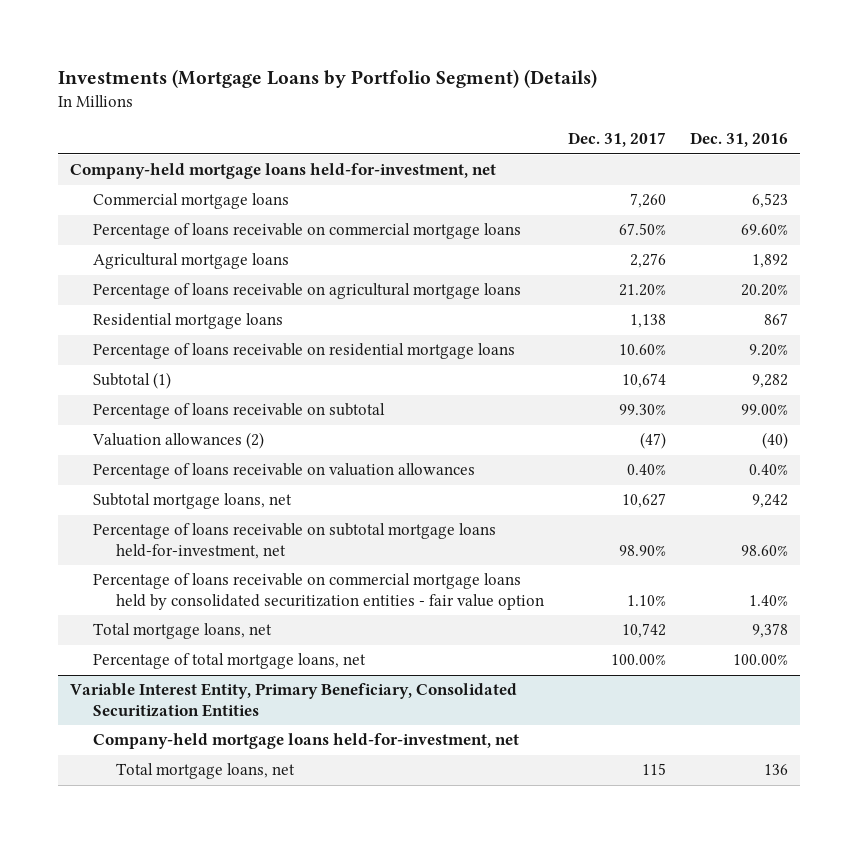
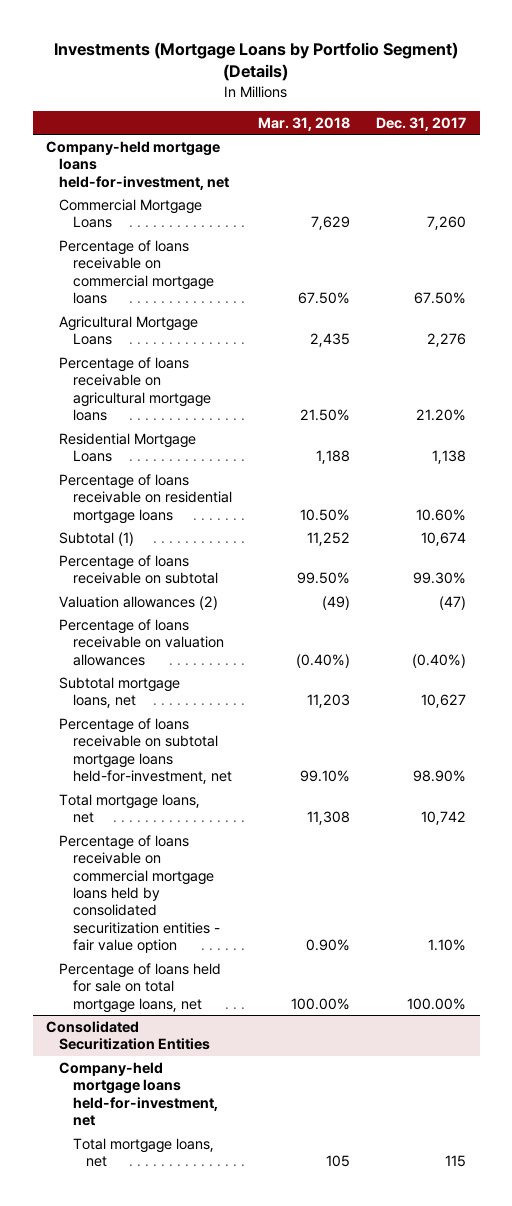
[689,132,788,148] Dec. 31, 2016 -> none
none -> [258,116,351,131] Mar. 31, 2018
[92,193,289,210] Commercial mortgage loans -> [59,198,203,229] Commercial Mortgage Loans
[92,253,289,270] Agricultural mortgage loans -> [59,315,199,346] Agricultural Mortgage Loans
[92,313,283,330] Residential mortgage loans -> [59,432,197,463] Residential Mortgage Loans
[626,464,666,476] 0.40% -> [412,653,467,668] (0.40%)
[92,573,544,610] Percentage of loans receivable on commercial mortgage loans held by consolidated securitization entities - fair value option -> [59,834,220,954] Percentage of loans receivable on commercial mortgage loans held by consolidated securitization entities - fair value option
[92,653,366,670] Percentage of total mortgage loans, net -> [59,962,222,1013] Percentage of loans held for sale on total mortgage loans, net
[70,683,518,717] Variable Interest Entity, Primary Beneficiary, Consolidated Securitization Entities -> [46,1020,211,1051] Consolidated Securitization Entities

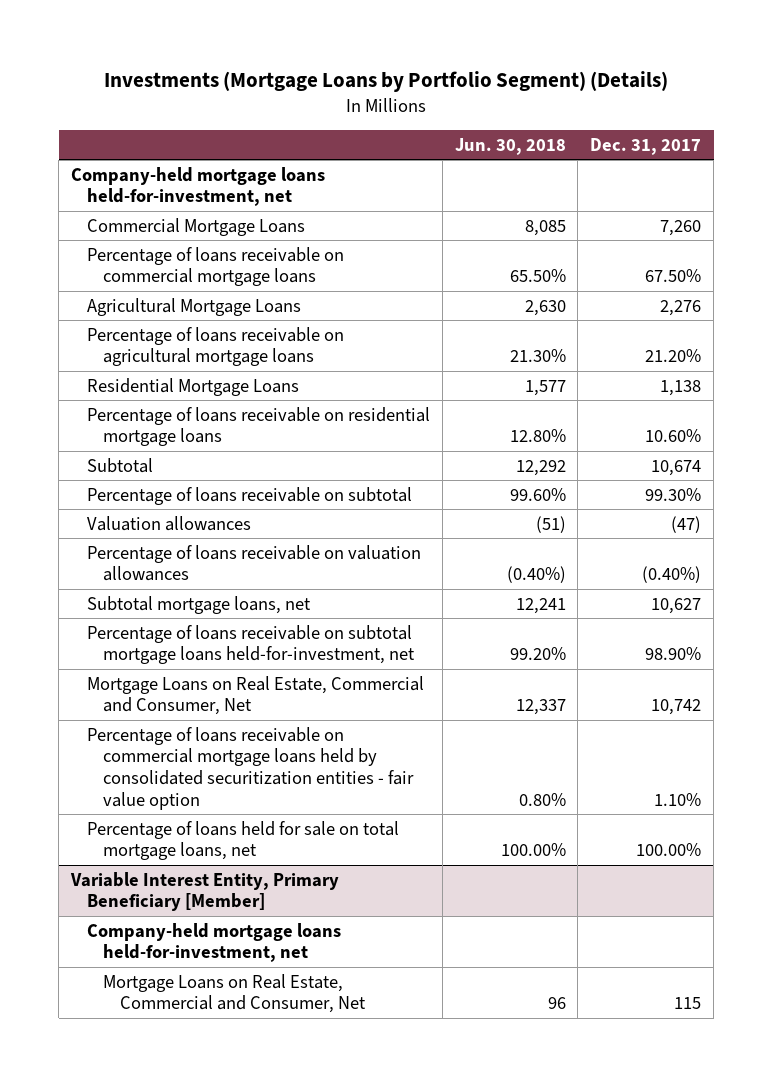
[258,116,351,131] Mar. 31, 2018 -> none
none -> [454,137,566,155] Jun. 30, 2018
[59,531,135,546] Subtotal (1) -> [87,457,154,473] Subtotal
[59,595,219,610] Valuation allowances (2) -> [87,515,252,531] Valuation allowances
[59,793,201,824] Total mortgage loans, net -> [87,675,425,716] Mortgage Loans on Real Estate, Commercial and Consumer, Net
[46,1020,211,1051] Consolidated Securitization Entities -> none
none -> [69,871,339,912] Variable Interest Entity, Primary Beneficiary [Member]
[72,1137,214,1168] Total mortgage loans, net -> [103,973,366,1014] Mortgage Loans on Real Estate, Commercial and Consumer, Net

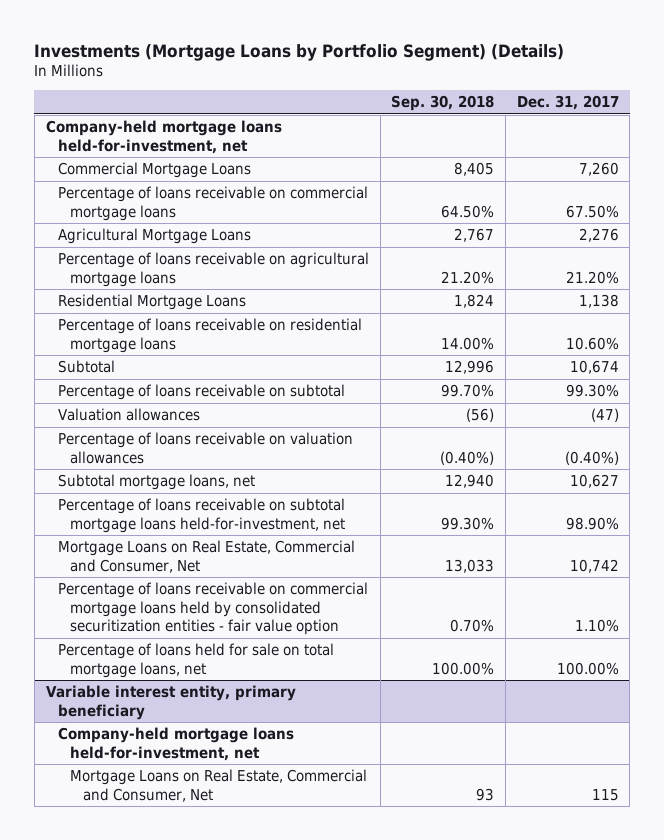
[454,137,566,155] Jun. 30, 2018 -> none
none -> [391,95,495,112] Sep. 30, 2018
[69,871,339,912] Variable Interest Entity, Primary Beneficiary [Member] -> [45,685,296,720] Variable interest entity, primary beneficiary

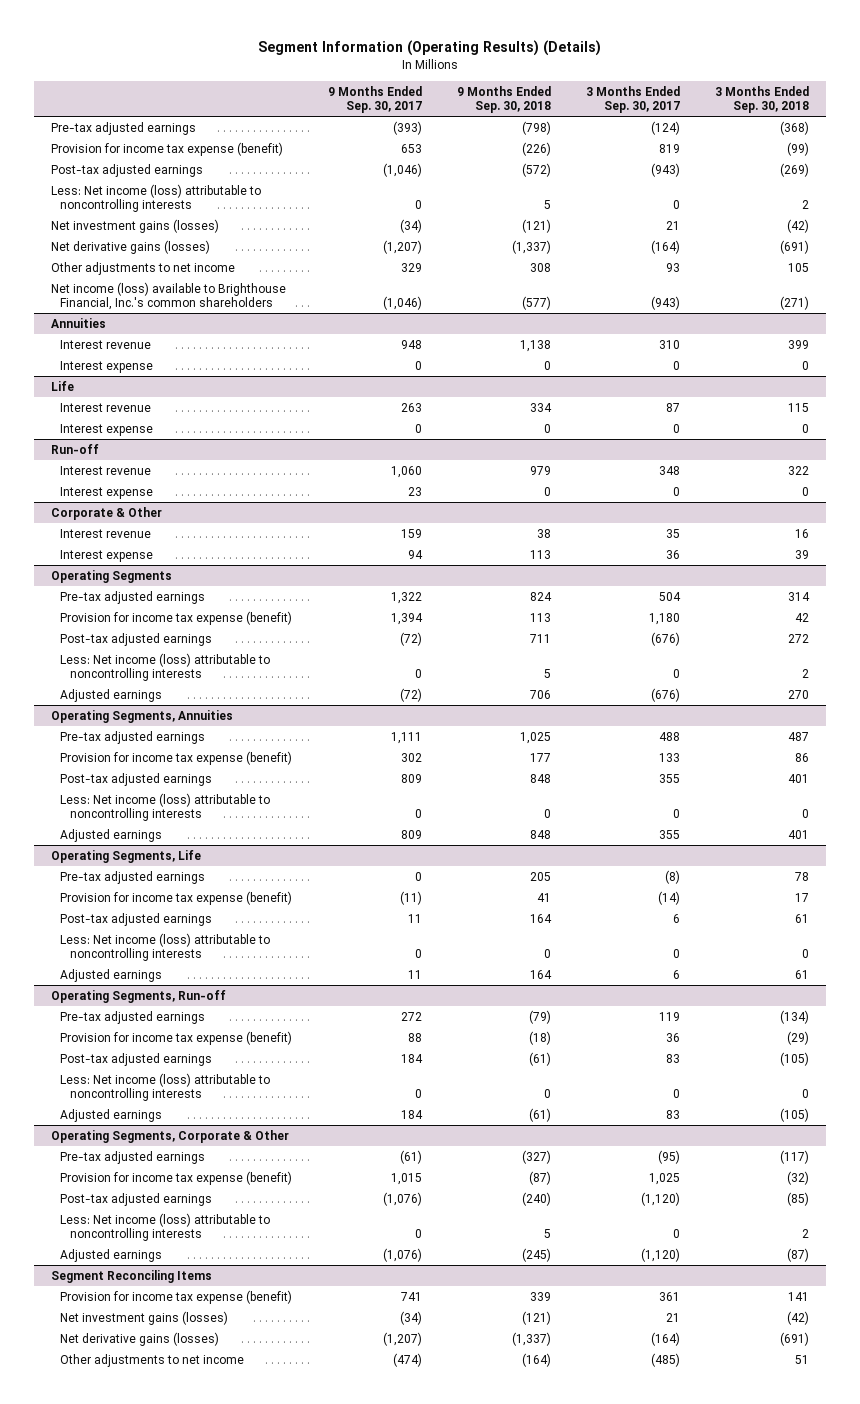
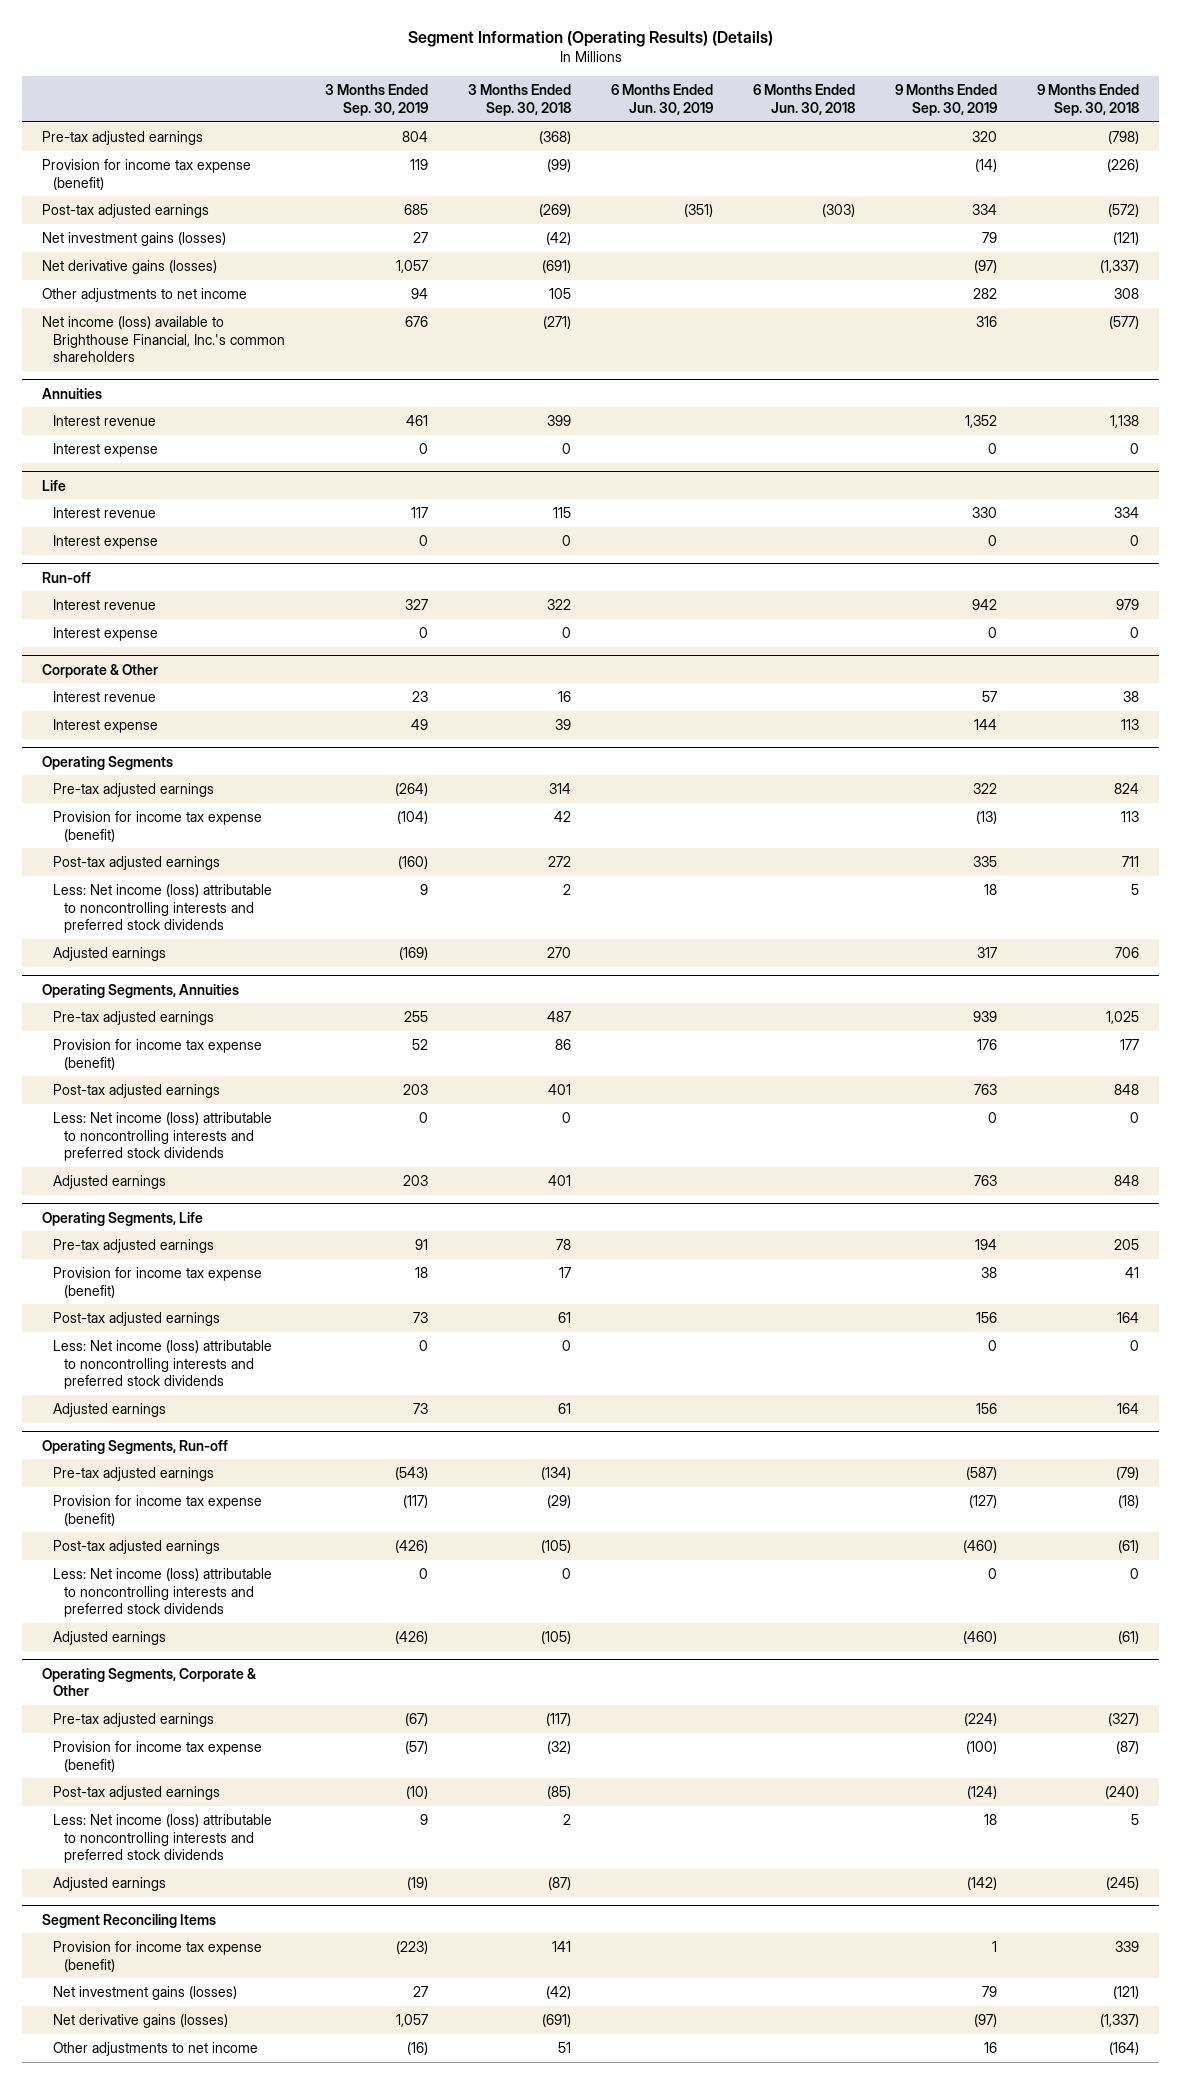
[327,85,422,113] 9 Months Ended Sep. 30, 2017 -> none
[585,85,680,113] 3 Months Ended Sep. 30, 2017 -> none
none -> [325,84,429,116] 3 Months Ended Sep. 30, 2019
none -> [611,84,714,115] 6 Months Ended Jun. 30, 2019
none -> [753,84,856,115] 6 Months Ended Jun. 30, 2018
none -> [895,84,998,116] 9 Months Ended Sep. 30, 2019
[51,183,262,212] Less: Net income (loss) attributable to noncontrolling interests -> none
[60,652,271,681] Less: Net income (loss) attributable to noncontrolling interests -> [53,883,273,934] Less: Net income (loss) attributable to noncontrolling interests and preferred stock dividends
[60,792,271,821] Less: Net income (loss) attributable to noncontrolling interests -> [53,1111,273,1162] Less: Net income (loss) attributable to noncontrolling interests and preferred stock dividends
[60,932,271,961] Less: Net income (loss) attributable to noncontrolling interests -> [53,1339,273,1390] Less: Net income (loss) attributable to noncontrolling interests and preferred stock dividends
[60,1072,271,1101] Less: Net income (loss) attributable to noncontrolling interests -> [53,1567,273,1618] Less: Net income (loss) attributable to noncontrolling interests and preferred stock dividends
[60,1212,271,1241] Less: Net income (loss) attributable to noncontrolling interests -> [53,1813,273,1864] Less: Net income (loss) attributable to noncontrolling interests and preferred stock dividends

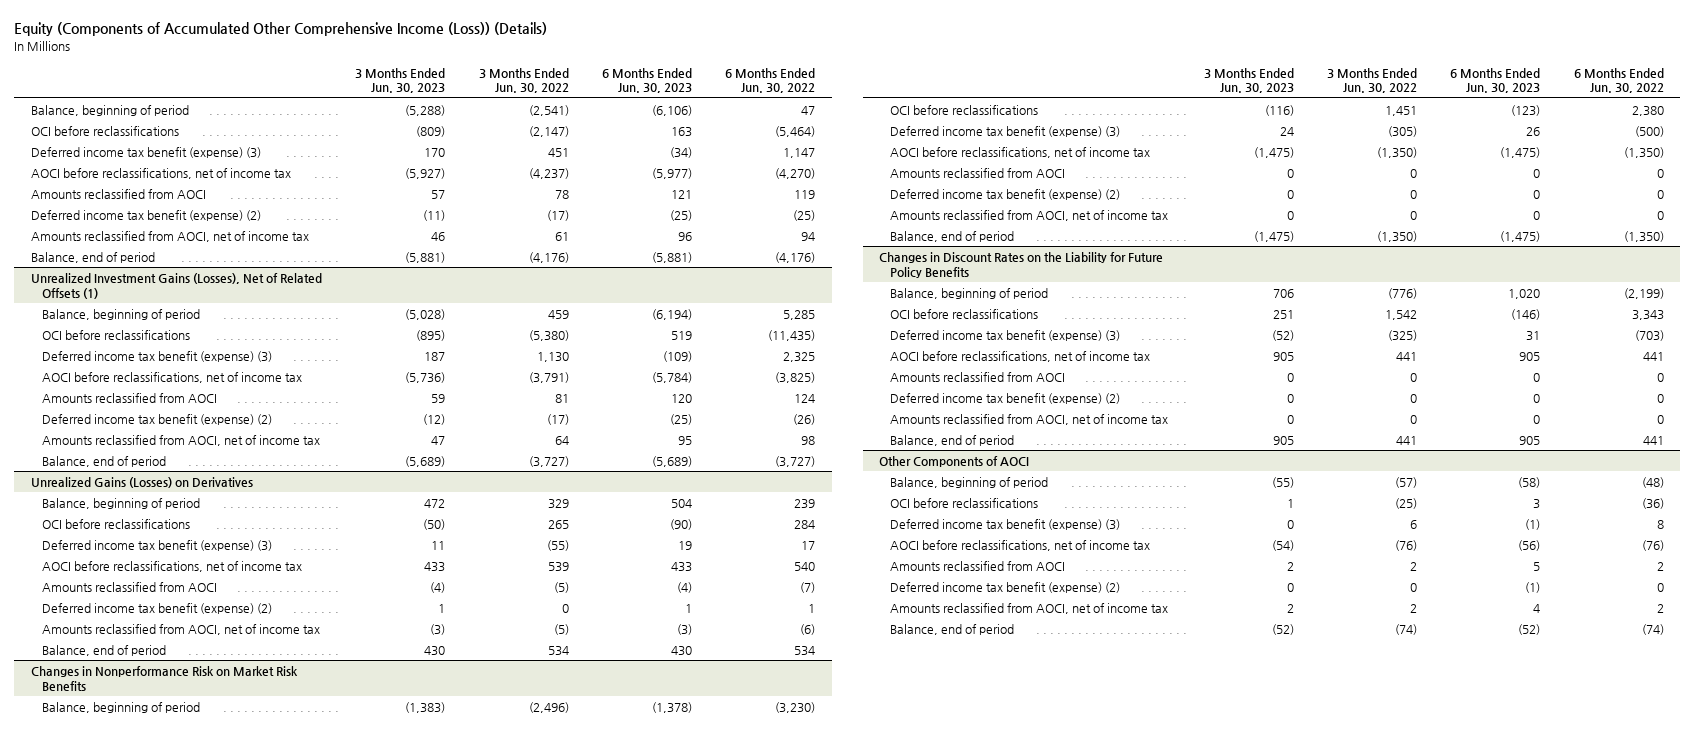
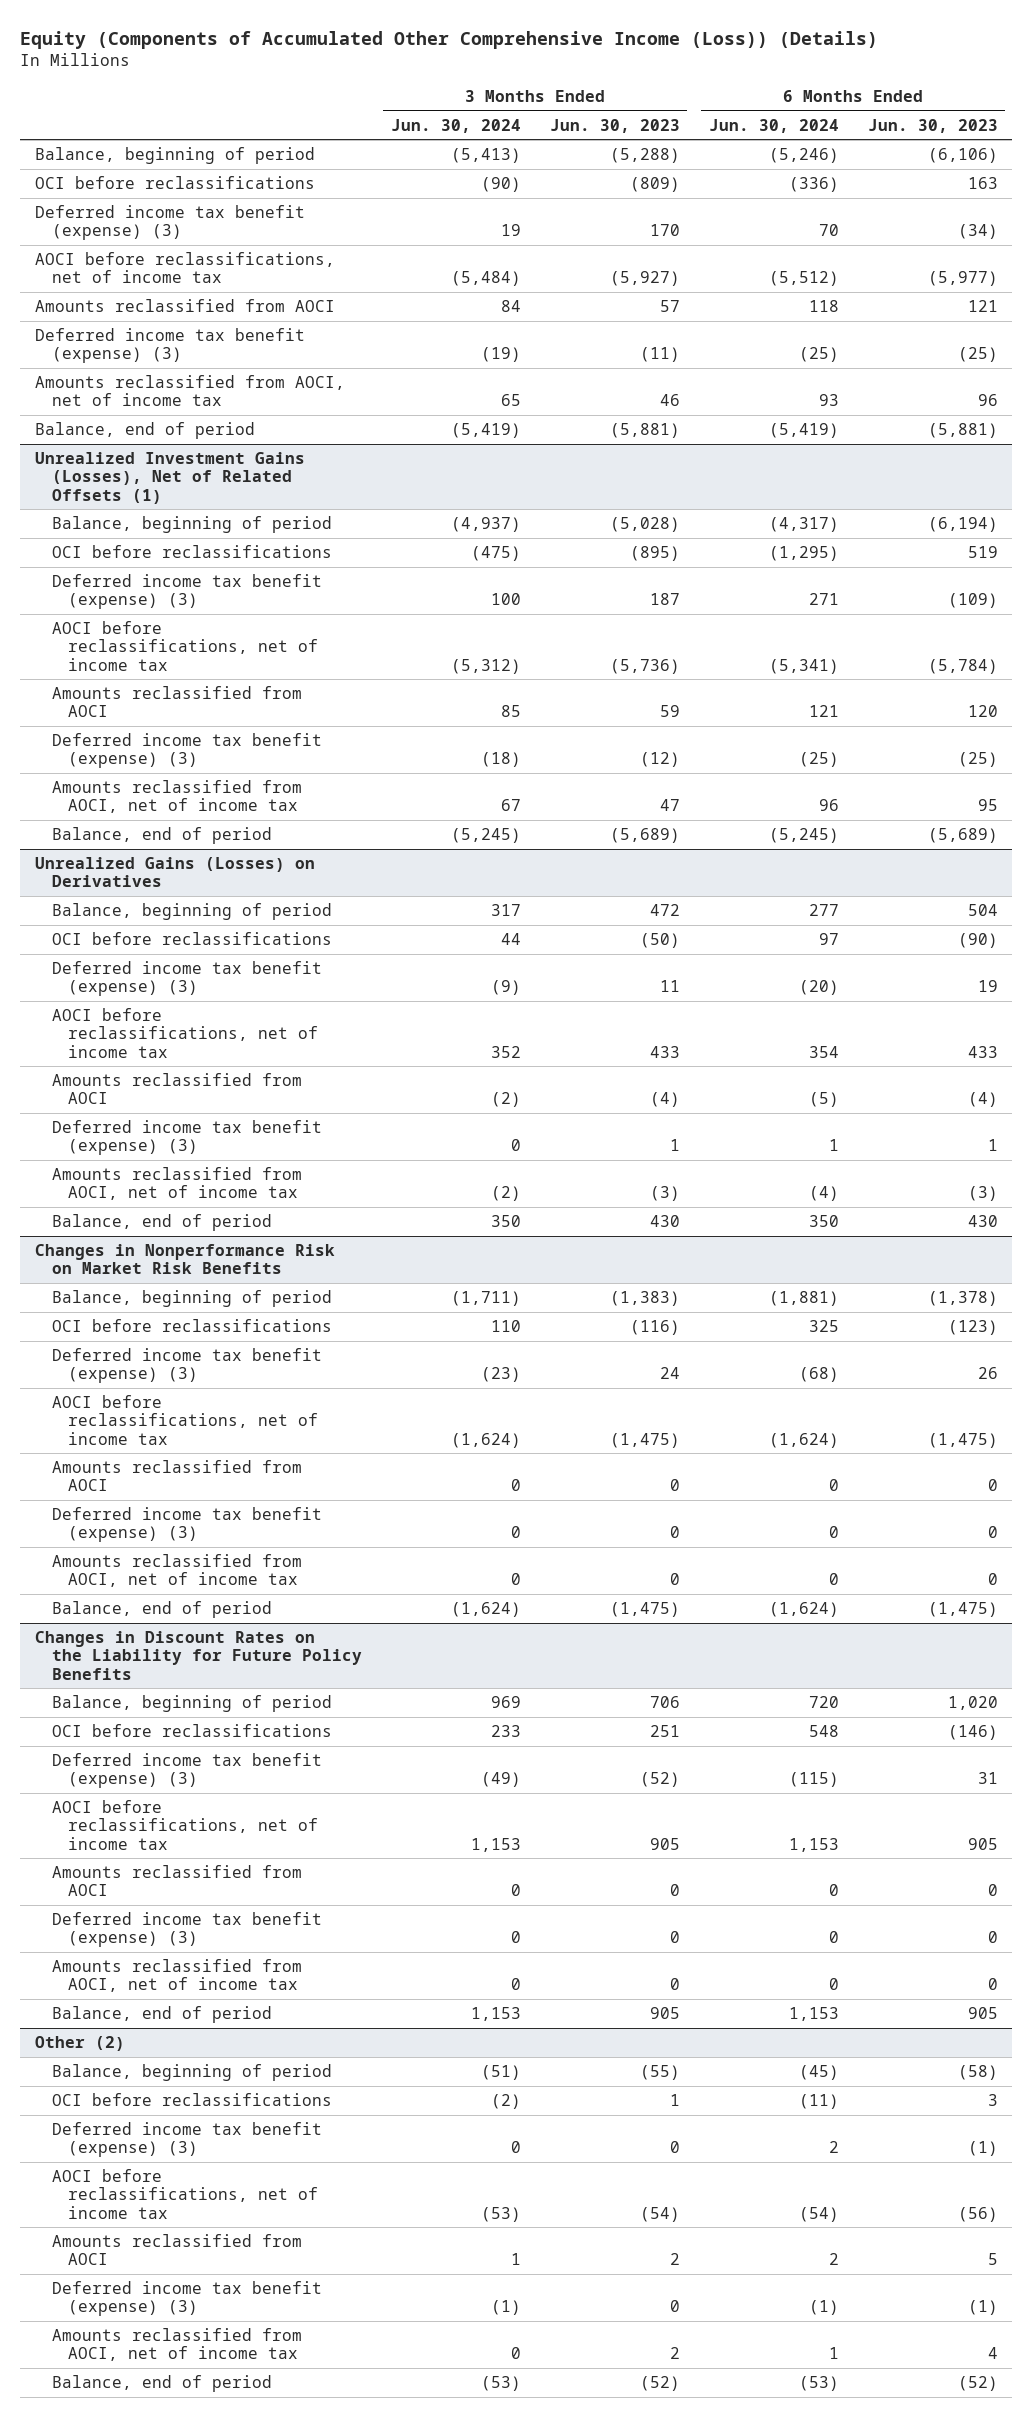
[478,67,569,94] 3 Months Ended Jun. 30, 2022 -> none
[725,67,816,94] 6 Months Ended Jun. 30, 2022 -> none
none -> [390,118,521,133] Jun. 30, 2024
none -> [708,118,839,133] Jun. 30, 2024
[30,209,261,221] Deferred income tax benefit (expense) (2) -> [34,328,305,364] Deferred income tax benefit (expense) (3)
[41,413,272,425] Deferred income tax benefit (expense) (2) -> [51,733,322,769] Deferred income tax benefit (expense) (3)
[41,602,272,614] Deferred income tax benefit (expense) (2) -> [51,1120,322,1156] Deferred income tax benefit (expense) (3)
[889,188,1120,200] Deferred income tax benefit (expense) (2) -> [51,1507,322,1543] Deferred income tax benefit (expense) (3)
[889,392,1120,404] Deferred income tax benefit (expense) (2) -> [51,1912,322,1948] Deferred income tax benefit (expense) (3)
[879,455,1030,467] Other Components of AOCI -> [34,2036,125,2052] Other (2)
[889,581,1120,593] Deferred income tax benefit (expense) (2) -> [51,2281,322,2317] Deferred income tax benefit (expense) (3)

